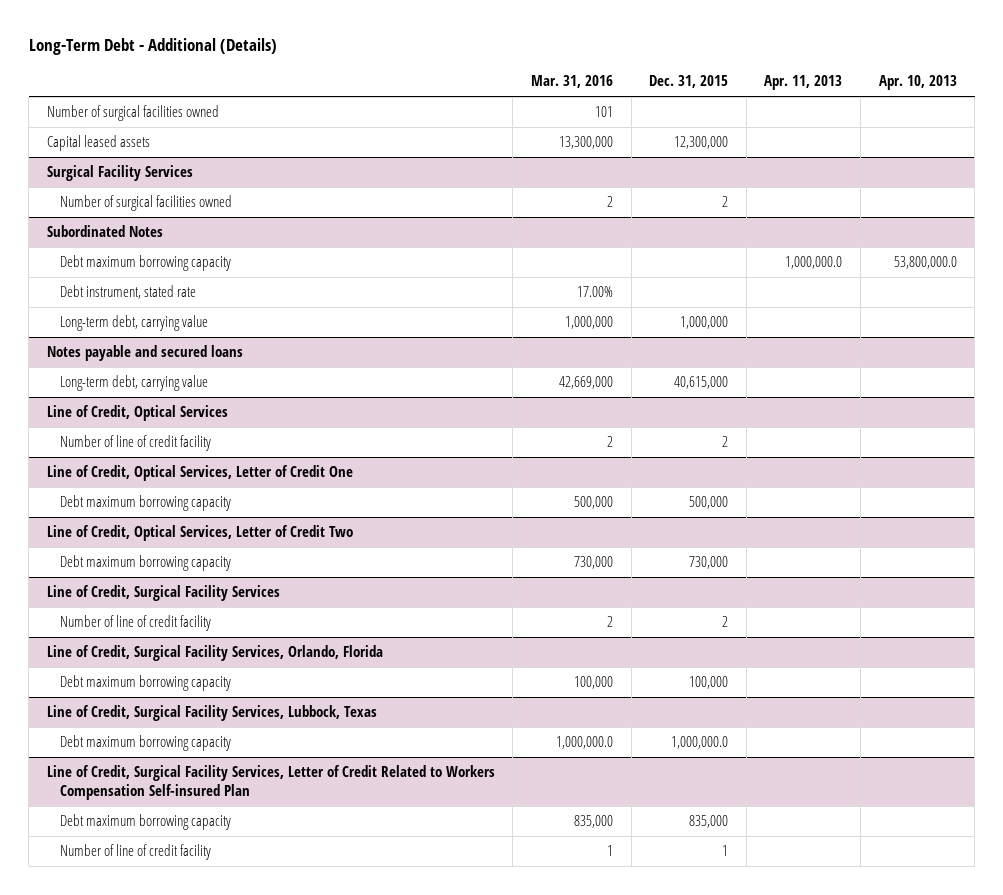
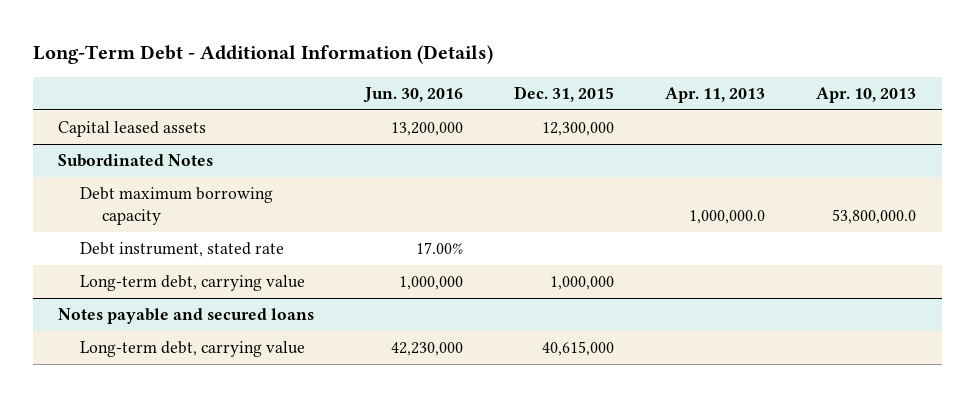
[28,38,277,56] Long-Term Debt - Additional (Details) -> [32,45,493,65] Long-Term Debt - Additional Information (Details)
[530,75,613,89] Mar. 31, 2016 -> none
none -> [363,87,464,104] Jun. 30, 2016
[46,105,219,122] Number of surgical facilities owned -> none
[46,165,193,182] Surgical Facility Services -> none
[59,195,232,212] Number of surgical facilities owned -> none
[46,405,228,422] Line of Credit, Optical Services -> none
[59,435,211,452] Number of line of credit facility -> none
[46,465,353,482] Line of Credit, Optical Services, Letter of Credit One -> none
[59,495,231,512] Debt maximum borrowing capacity -> none
[46,525,353,542] Line of Credit, Optical Services, Letter of Credit Two -> none
[59,555,231,572] Debt maximum borrowing capacity -> none
[46,585,280,602] Line of Credit, Surgical Facility Services -> none
[59,615,211,632] Number of line of credit facility -> none
[46,645,383,662] Line of Credit, Surgical Facility Services, Orlando, Florida -> none
[59,675,231,692] Debt maximum borrowing capacity -> none
[46,705,377,722] Line of Credit, Surgical Facility Services, Lubbock, Texas -> none
[59,735,231,752] Debt maximum borrowing capacity -> none
[46,765,495,801] Line of Credit, Surgical Facility Services, Letter of Credit Related to Workers Compensation Self-insured Plan -> none
[59,814,231,831] Debt maximum borrowing capacity -> none
[59,844,211,861] Number of line of credit facility -> none

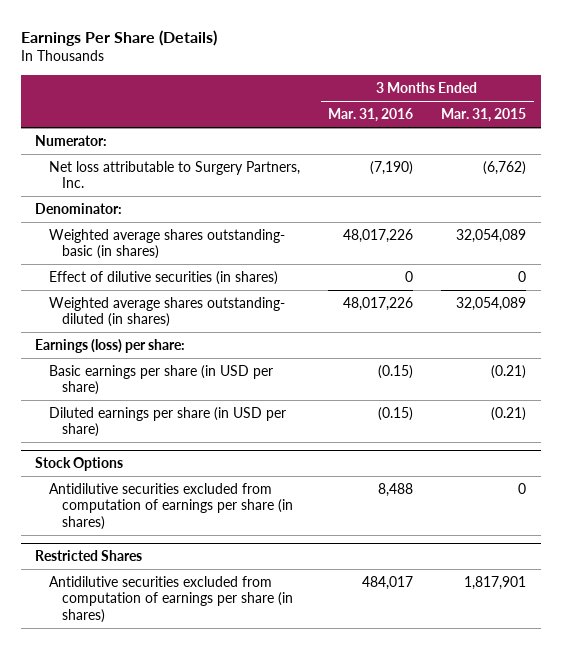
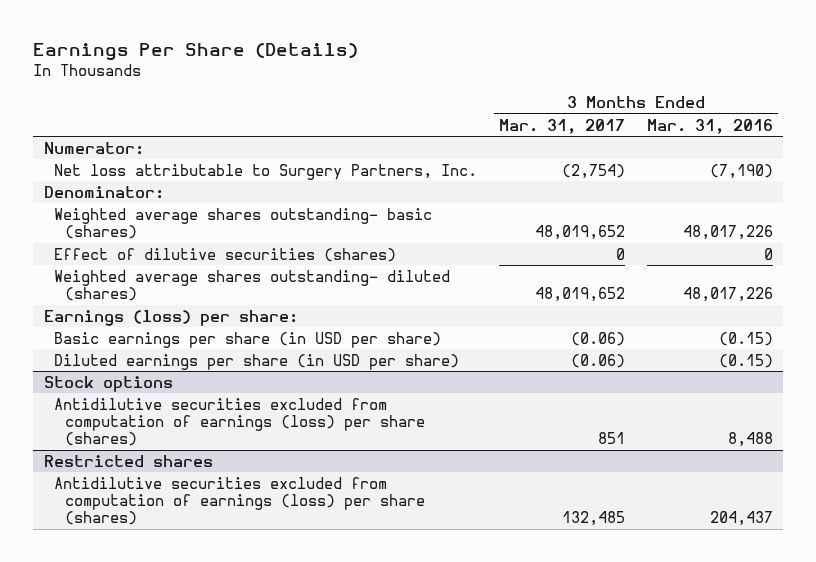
[441,108,527,123] Mar. 31, 2015 -> none
none -> [499,118,626,134] Mar. 31, 2017
[48,229,285,260] Weighted average shares outstanding- basic (in shares) -> [54,207,433,240] Weighted average shares outstanding- basic (shares)
[48,271,278,286] Effect of dilutive securities (in shares) -> [54,247,397,262] Effect of dilutive securities (shares)
[48,297,285,328] Weighted average shares outstanding- diluted (in shares) -> [54,269,451,302] Weighted average shares outstanding- diluted (shares)
[35,457,124,472] Stock Options -> [43,375,173,392] Stock options
[48,483,294,530] Antidilutive securities excluded from computation of earnings per share (in shares) -> [54,397,426,447] Antidilutive securities excluded from computation of earnings (loss) per share (shares)
[35,550,143,562] Restricted Shares -> [43,454,213,467] Restricted shares
[48,576,294,623] Antidilutive securities excluded from computation of earnings per share (in shares) -> [54,476,426,526] Antidilutive securities excluded from computation of earnings (loss) per share (shares)
[362,576,414,591] 484,017 -> [709,511,773,527] 204,437

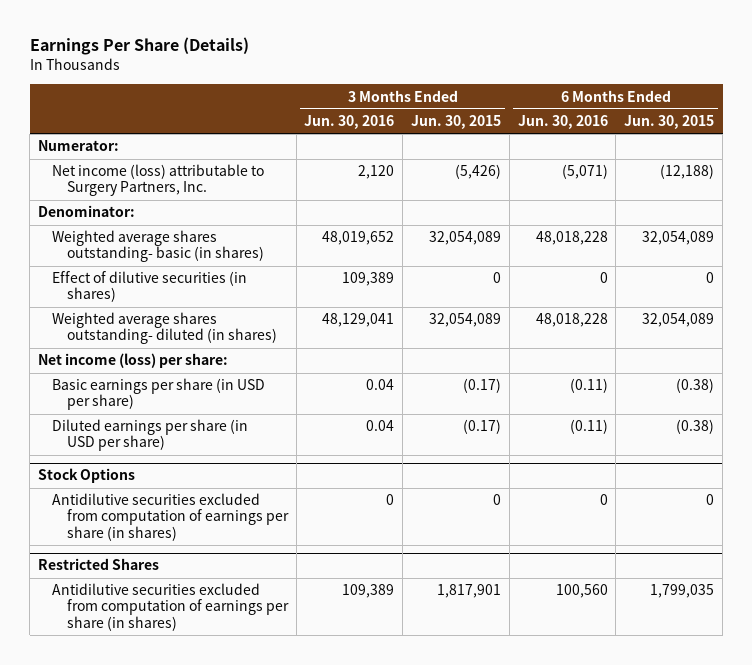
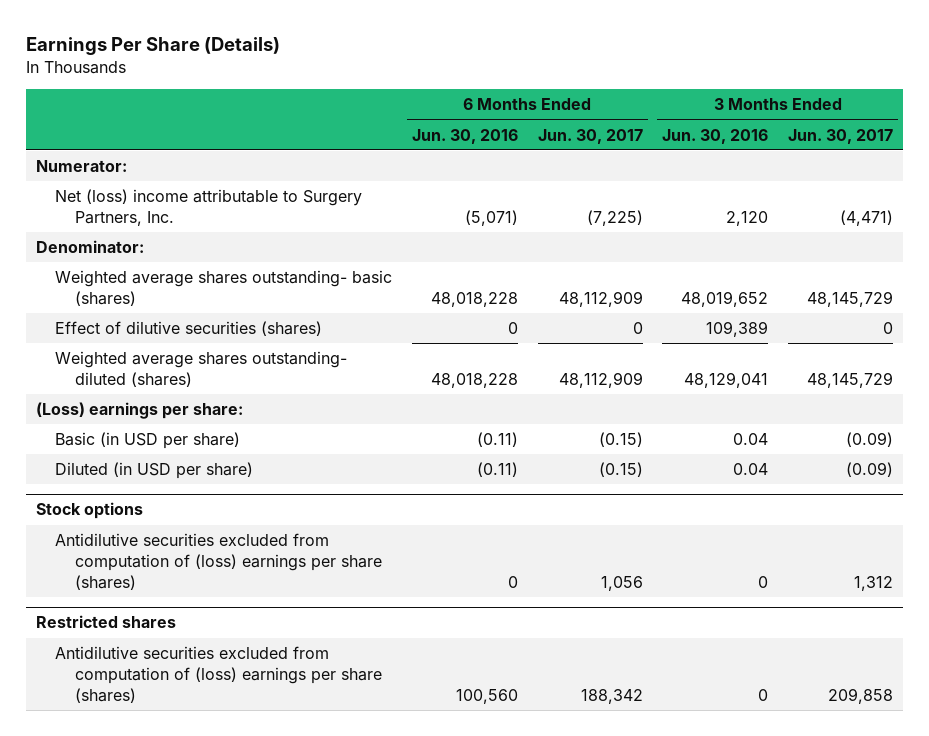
[410,115,501,130] Jun. 30, 2015 -> none
[624,115,715,130] Jun. 30, 2015 -> none
none -> [537,128,643,144] Jun. 30, 2017
none -> [788,128,894,144] Jun. 30, 2017
[52,164,265,197] Net income (loss) attributable to Surgery Partners, Inc. -> [55,189,363,226] Net (loss) income attributable to Surgery Partners, Inc.
[52,230,264,263] Weighted average shares outstanding- basic (in shares) -> [55,270,393,306] Weighted average shares outstanding- basic (shares)
[52,271,248,303] Effect of dilutive securities (in shares) -> [55,321,323,337] Effect of dilutive securities (shares)
[52,312,277,345] Weighted average shares outstanding- diluted (in shares) -> [55,351,348,387] Weighted average shares outstanding- diluted (shares)
[38,353,229,369] Net income (loss) per share: -> [35,402,243,420] (Loss) earnings per share:
[52,378,266,411] Basic earnings per share (in USD per share) -> [55,432,241,450] Basic (in USD per share)
[52,419,249,452] Diluted earnings per share (in USD per share) -> [55,462,254,480] Diluted (in USD per share)
[38,468,136,484] Stock Options -> [35,502,143,520] Stock options
[52,493,289,541] Antidilutive securities excluded from computation of earnings per share (in shares) -> [55,533,382,590] Antidilutive securities excluded from computation of (loss) earnings per share (shares)
[38,558,160,571] Restricted Shares -> [35,615,176,629] Restricted shares
[52,583,289,631] Antidilutive securities excluded from computation of earnings per share (in shares) -> [55,646,382,703] Antidilutive securities excluded from computation of (loss) earnings per share (shares)
[342,584,395,599] 109,389 -> [758,688,769,701] 0

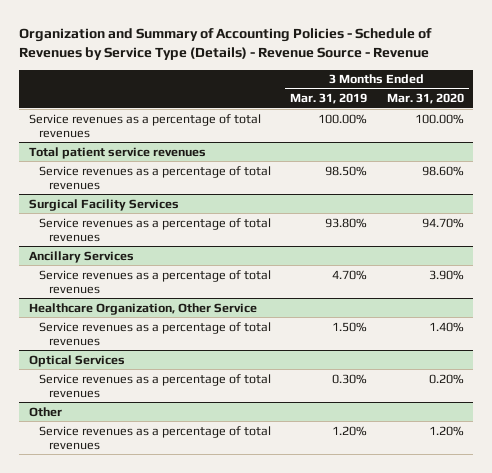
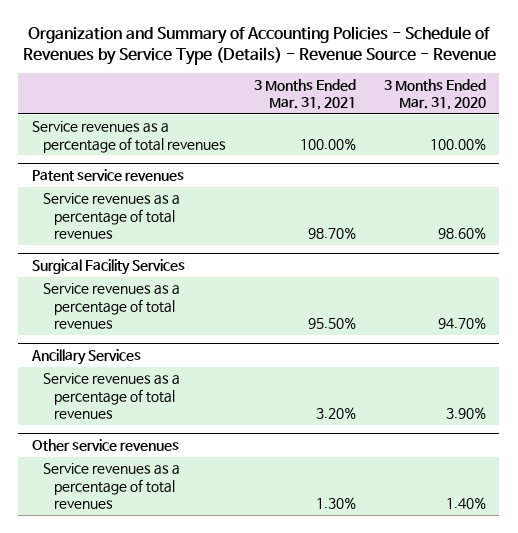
[290,93,368,105] Mar. 31, 2019 -> none
none -> [253,78,356,110] 3 Months Ended Mar. 31, 2021
[28,146,206,159] Total patient service revenues -> [32,169,185,182] Patent service revenues
[28,302,257,315] Healthcare Organization, Other Service -> [32,439,180,452] Other service revenues
[28,354,125,367] Optical Services -> none
[38,373,271,398] Service revenues as a percentage of total revenues -> none
[28,406,62,417] Other -> none
[38,425,271,450] Service revenues as a percentage of total revenues -> none

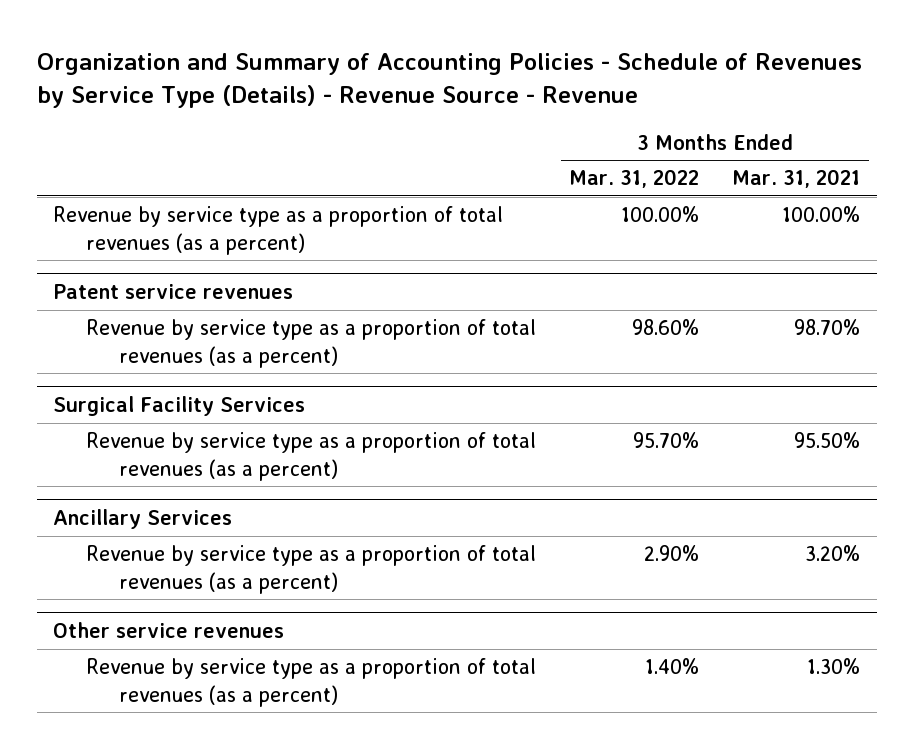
[383,78,486,110] 3 Months Ended Mar. 31, 2020 -> none
none -> [569,169,700,189] Mar. 31, 2022
[32,121,226,153] Service revenues as a percentage of total revenues -> [53,206,504,255] Revenue by service type as a proportion of total revenues (as a percent)
[42,193,180,240] Service revenues as a percentage of total revenues -> [85,319,536,368] Revenue by service type as a proportion of total revenues (as a percent)
[42,283,180,330] Service revenues as a percentage of total revenues -> [85,432,536,481] Revenue by service type as a proportion of total revenues (as a percent)
[42,373,180,420] Service revenues as a percentage of total revenues -> [85,545,536,594] Revenue by service type as a proportion of total revenues (as a percent)
[42,463,180,510] Service revenues as a percentage of total revenues -> [85,658,536,707] Revenue by service type as a proportion of total revenues (as a percent)

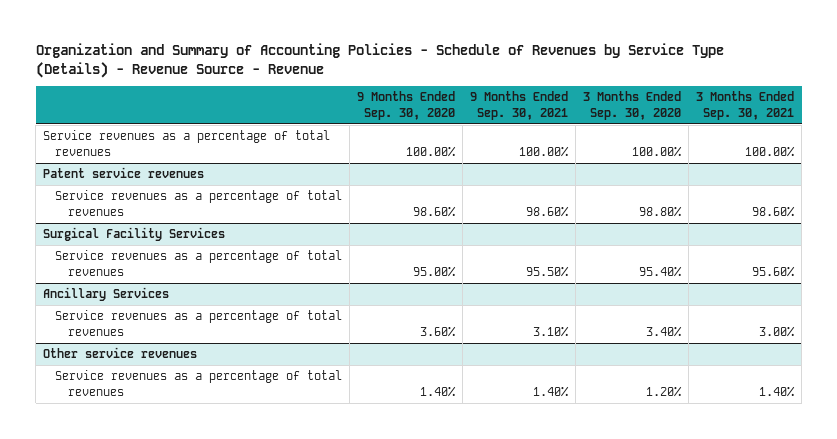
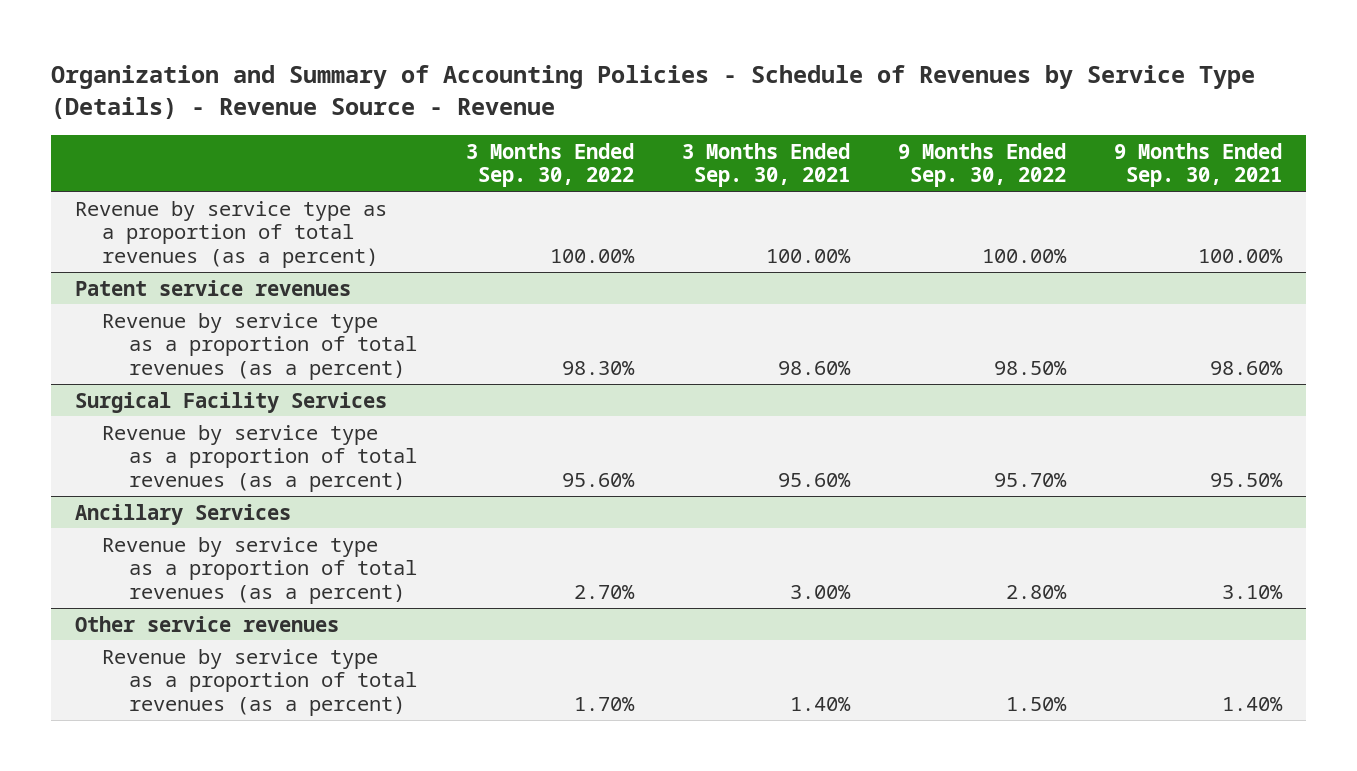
[357,91,456,120] 9 Months Ended Sep. 30, 2020 -> none
[583,91,682,120] 3 Months Ended Sep. 30, 2020 -> none
none -> [465,142,634,188] 3 Months Ended Sep. 30, 2022
none -> [897,142,1066,188] 9 Months Ended Sep. 30, 2022
[43,130,331,156] Service revenues as a percentage of total revenues -> [75,200,388,269] Revenue by service type as a proportion of total revenues (as a percent)
[55,190,343,216] Service revenues as a percentage of total revenues -> [102,312,418,381] Revenue by service type as a proportion of total revenues (as a percent)
[55,250,343,276] Service revenues as a percentage of total revenues -> [102,424,418,493] Revenue by service type as a proportion of total revenues (as a percent)
[55,310,343,336] Service revenues as a percentage of total revenues -> [102,536,418,605] Revenue by service type as a proportion of total revenues (as a percent)
[55,370,343,396] Service revenues as a percentage of total revenues -> [102,648,418,717] Revenue by service type as a proportion of total revenues (as a percent)

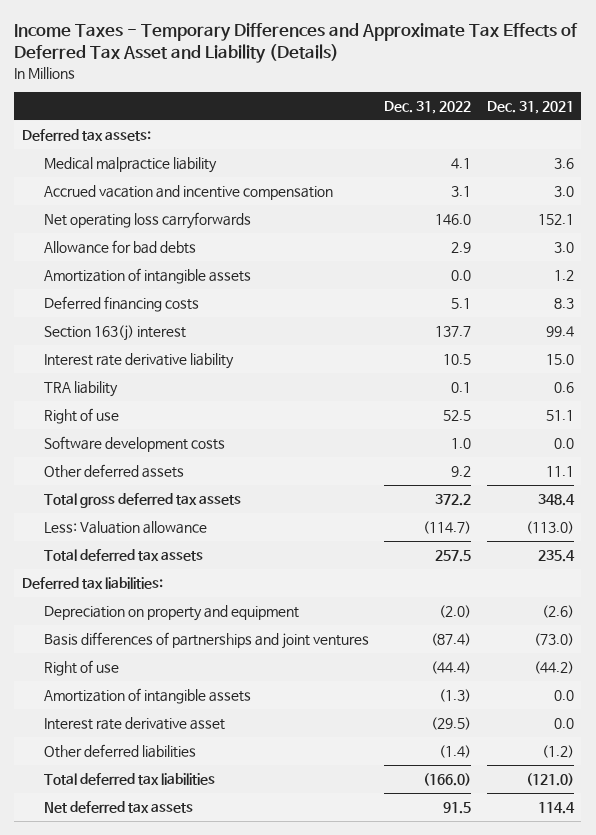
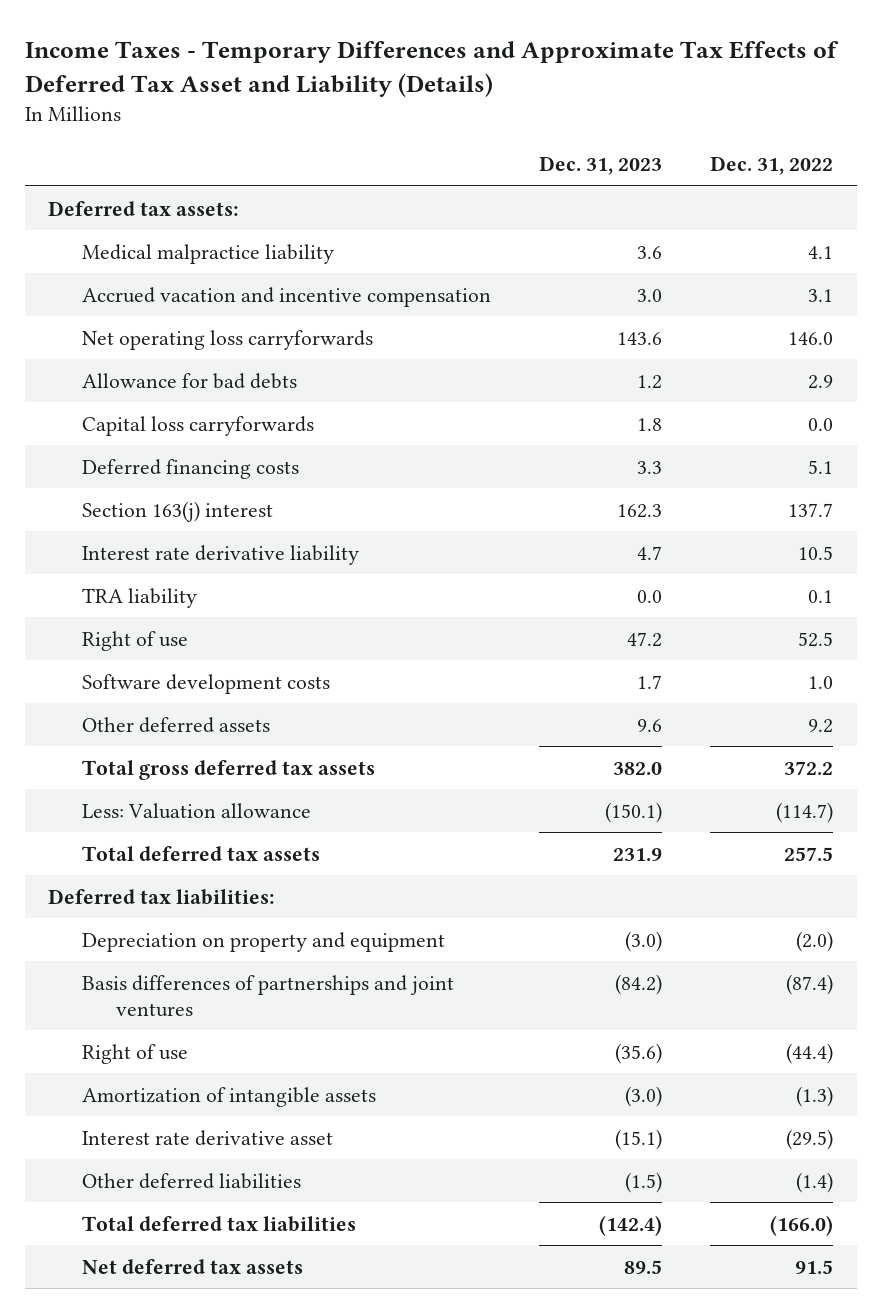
[486,100,574,114] Dec. 31, 2021 -> none
none -> [539,156,663,176] Dec. 31, 2023
[43,268,251,285] Amortization of intangible assets -> none
none -> [82,415,315,436] Capital loss carryforwards

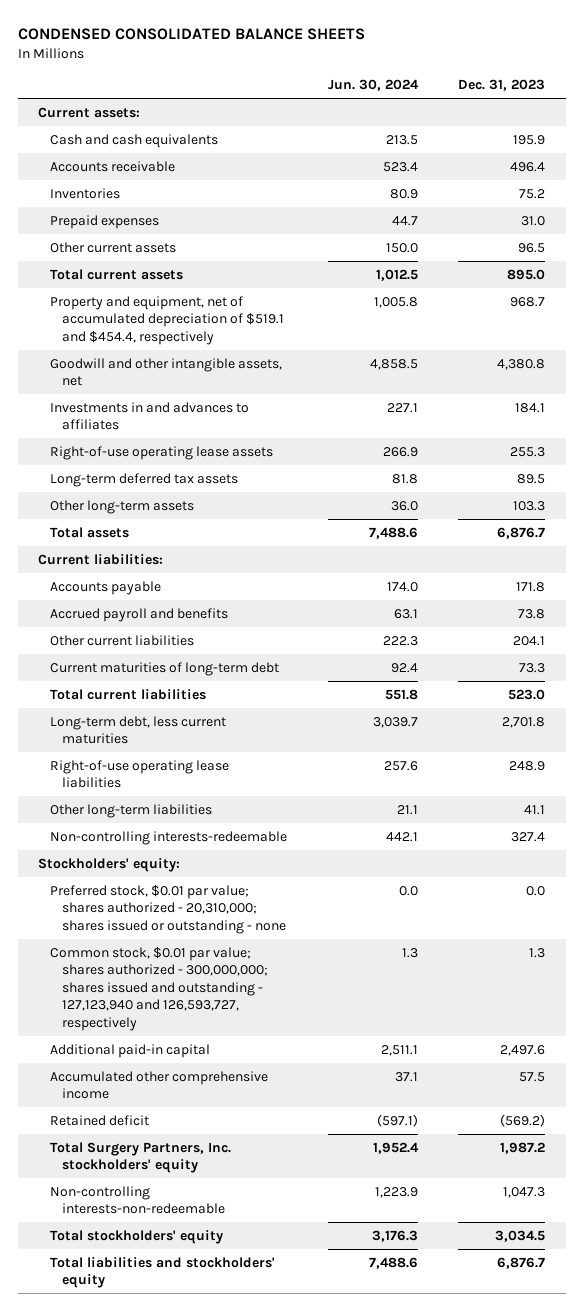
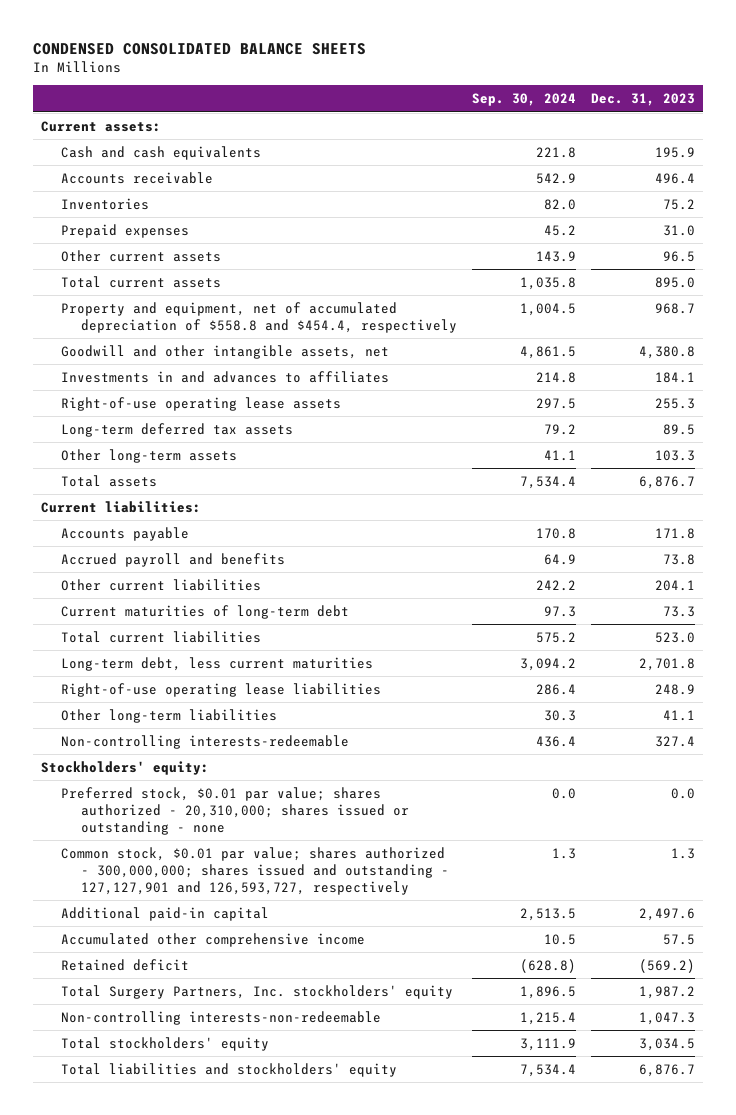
[327,79,419,92] Jun. 30, 2024 -> none
none -> [472,93,577,107] Sep. 30, 2024
[50,295,285,345] Property and equipment, net of accumulated depreciation of $519.1 and $454.4, respectively -> [60,301,457,333] Property and equipment, net of accumulated depreciation of $558.8 and $454.4, respectively
[50,946,269,1031] Common stock, $0.01 par value; shares authorized - 300,000,000; shares issued and outstanding - 127,123,940 and 126,593,727, respectively -> [60,846,449,895] Common stock, $0.01 par value; shares authorized - 300,000,000; shares issued and outstanding - 127,127,901 and 126,593,727, respectively

